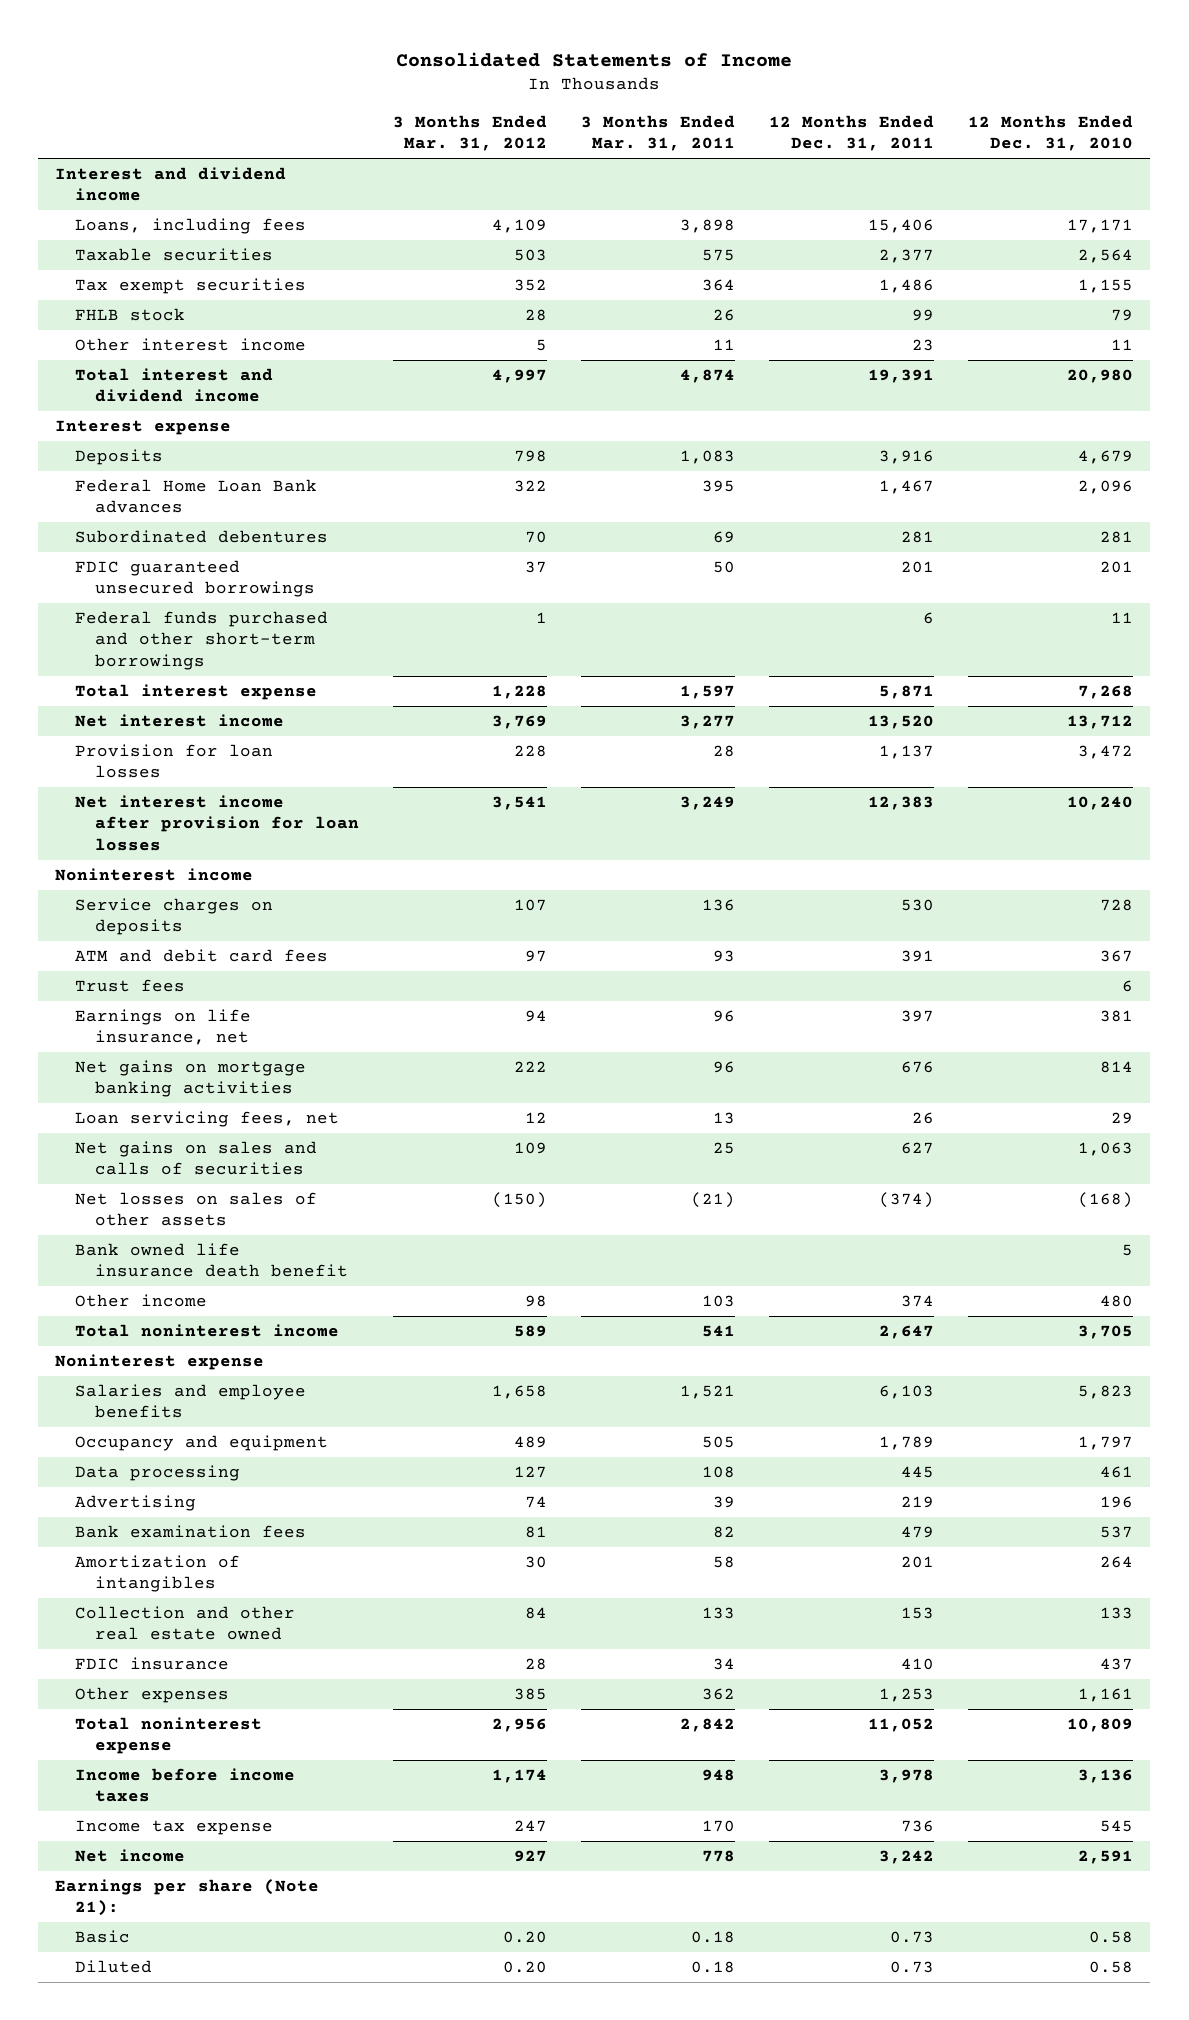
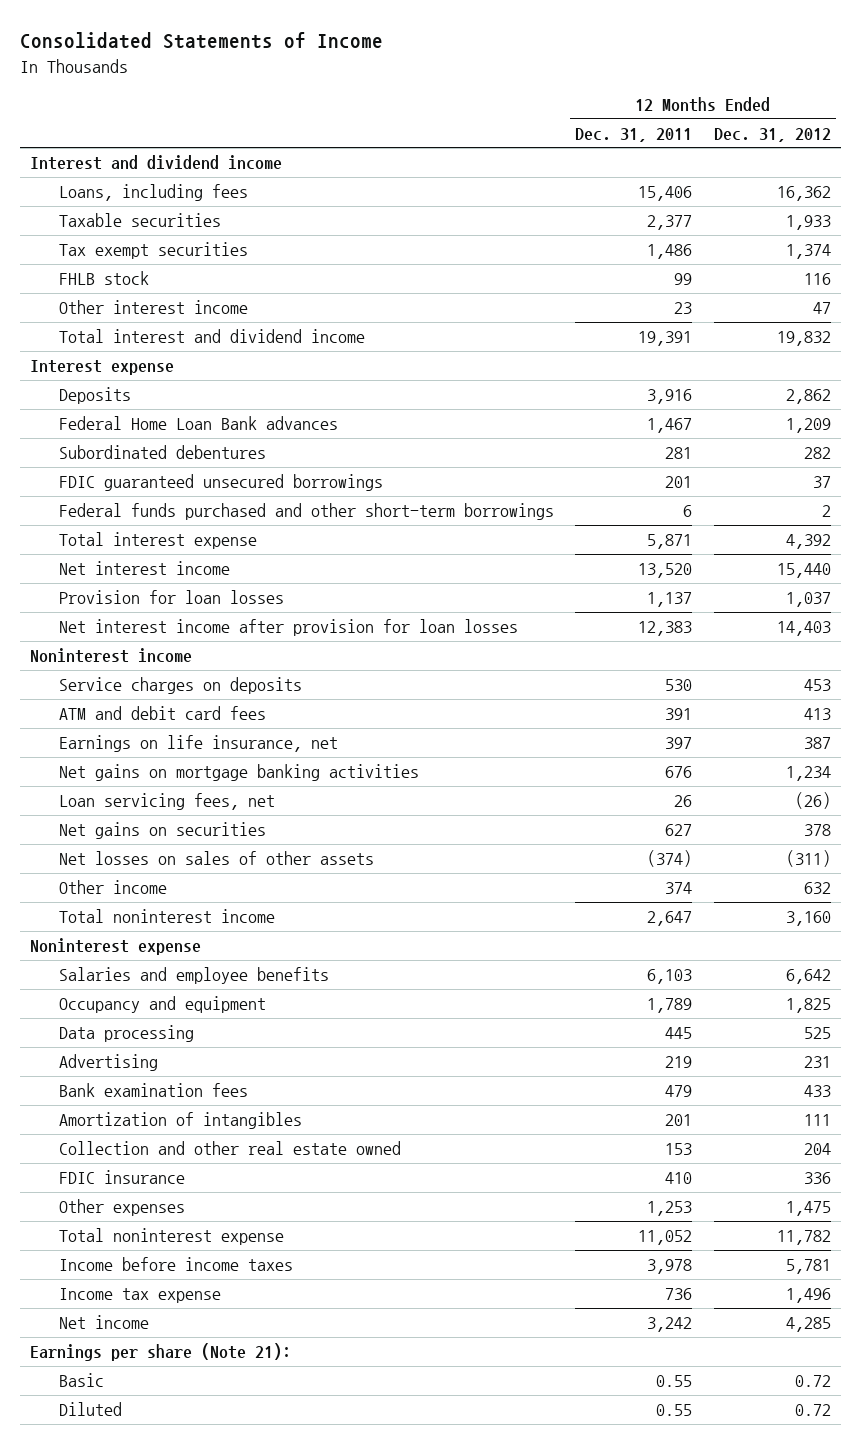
[393,115,548,152] 3 Months Ended Mar. 31, 2012 -> none
[581,115,736,152] 3 Months Ended Mar. 31, 2011 -> none
[968,115,1134,152] 12 Months Ended Dec. 31, 2010 -> none
none -> [713,127,831,142] Dec. 31, 2012
[75,979,186,993] Trust fees -> none
[75,1141,318,1176] Net gains on sales and calls of securities -> [58,822,266,840] Net gains on securities
[75,1243,349,1278] Bank owned life insurance death benefit -> none
[890,1931,935,1944] 0.73 -> [656,1375,693,1388] 0.55
[890,1961,935,1974] 0.73 -> [656,1404,693,1417] 0.55

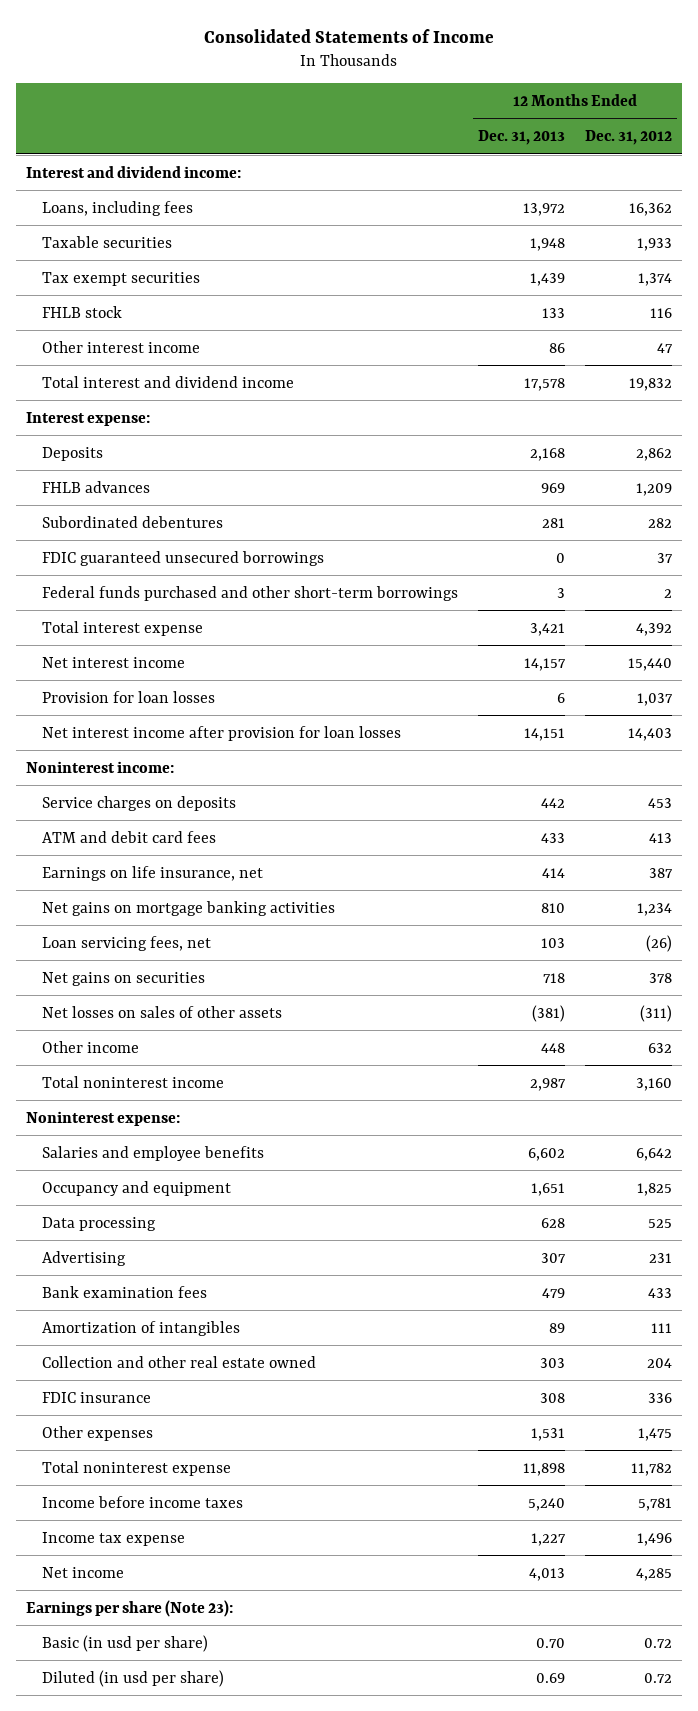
[575,127,693,142] Dec. 31, 2011 -> none
none -> [478,130,566,146] Dec. 31, 2013
[30,155,283,171] Interest and dividend income -> [25,165,241,178] Interest and dividend income:
[30,360,175,376] Interest expense -> [25,411,150,426] Interest expense:
[58,416,338,431] Federal Home Loan Bank advances -> [42,480,151,493] FHLB advances
[30,648,193,664] Noninterest income -> [25,760,174,773] Noninterest income:
[30,938,202,956] Noninterest expense -> [25,1110,180,1126] Noninterest expense:
[30,1343,292,1362] Earnings per share (Note 21): -> [25,1599,233,1617] Earnings per share (Note 23):
[58,1373,104,1388] Basic -> [42,1634,209,1652] Basic (in usd per share)
[58,1402,122,1417] Diluted -> [42,1669,225,1687] Diluted (in usd per share)

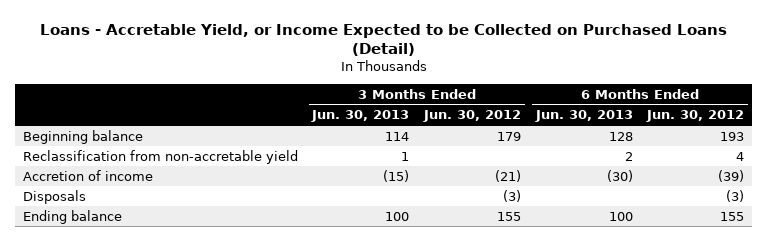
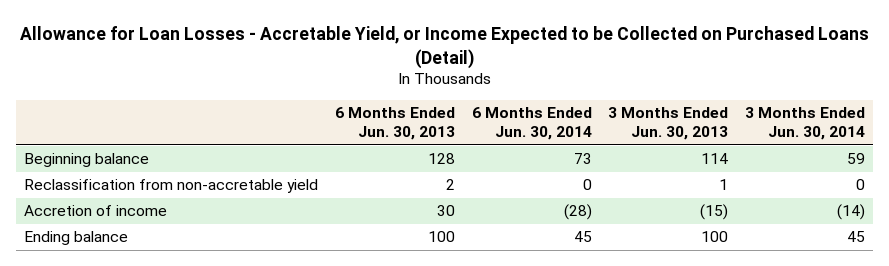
[39,23,727,57] Loans - Accretable Yield, or Income Expected to be Collected on Purchased Loans (Detail) -> [19,25,869,69] Allowance for Loan Losses - Accretable Yield, or Income Expected to be Collected on Purchased Loans (Detail)
[423,110,522,123] Jun. 30, 2012 -> none
[646,110,745,123] Jun. 30, 2012 -> none
none -> [471,107,592,141] 6 Months Ended Jun. 30, 2014
none -> [745,107,866,141] 3 Months Ended Jun. 30, 2014
[22,189,86,204] Disposals -> none
[606,169,633,182] (30) -> [437,205,456,217] 30

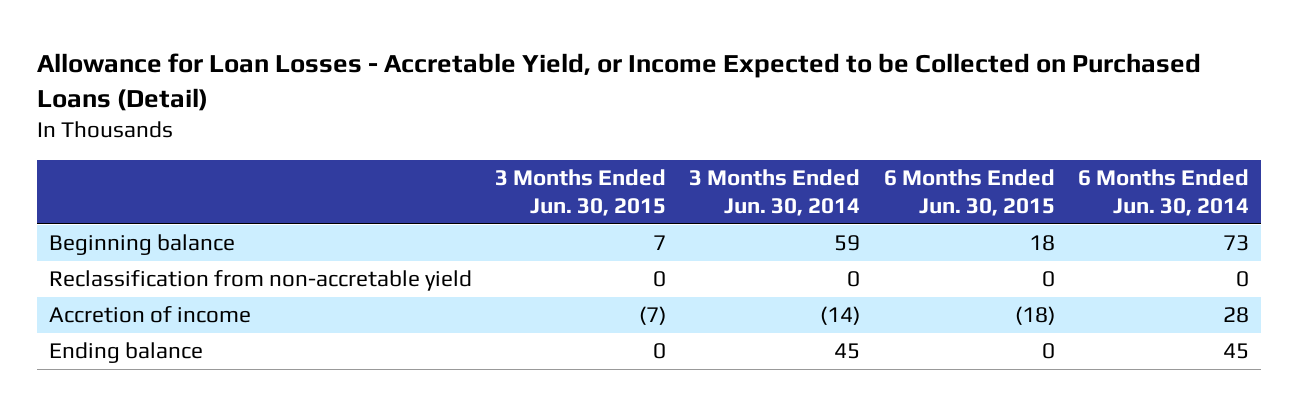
[335,107,456,141] 6 Months Ended Jun. 30, 2013 -> none
[608,107,729,141] 3 Months Ended Jun. 30, 2013 -> none
none -> [495,169,667,216] 3 Months Ended Jun. 30, 2015
none -> [883,169,1055,216] 6 Months Ended Jun. 30, 2015
[563,204,592,221] (28) -> [1222,307,1249,324] 28

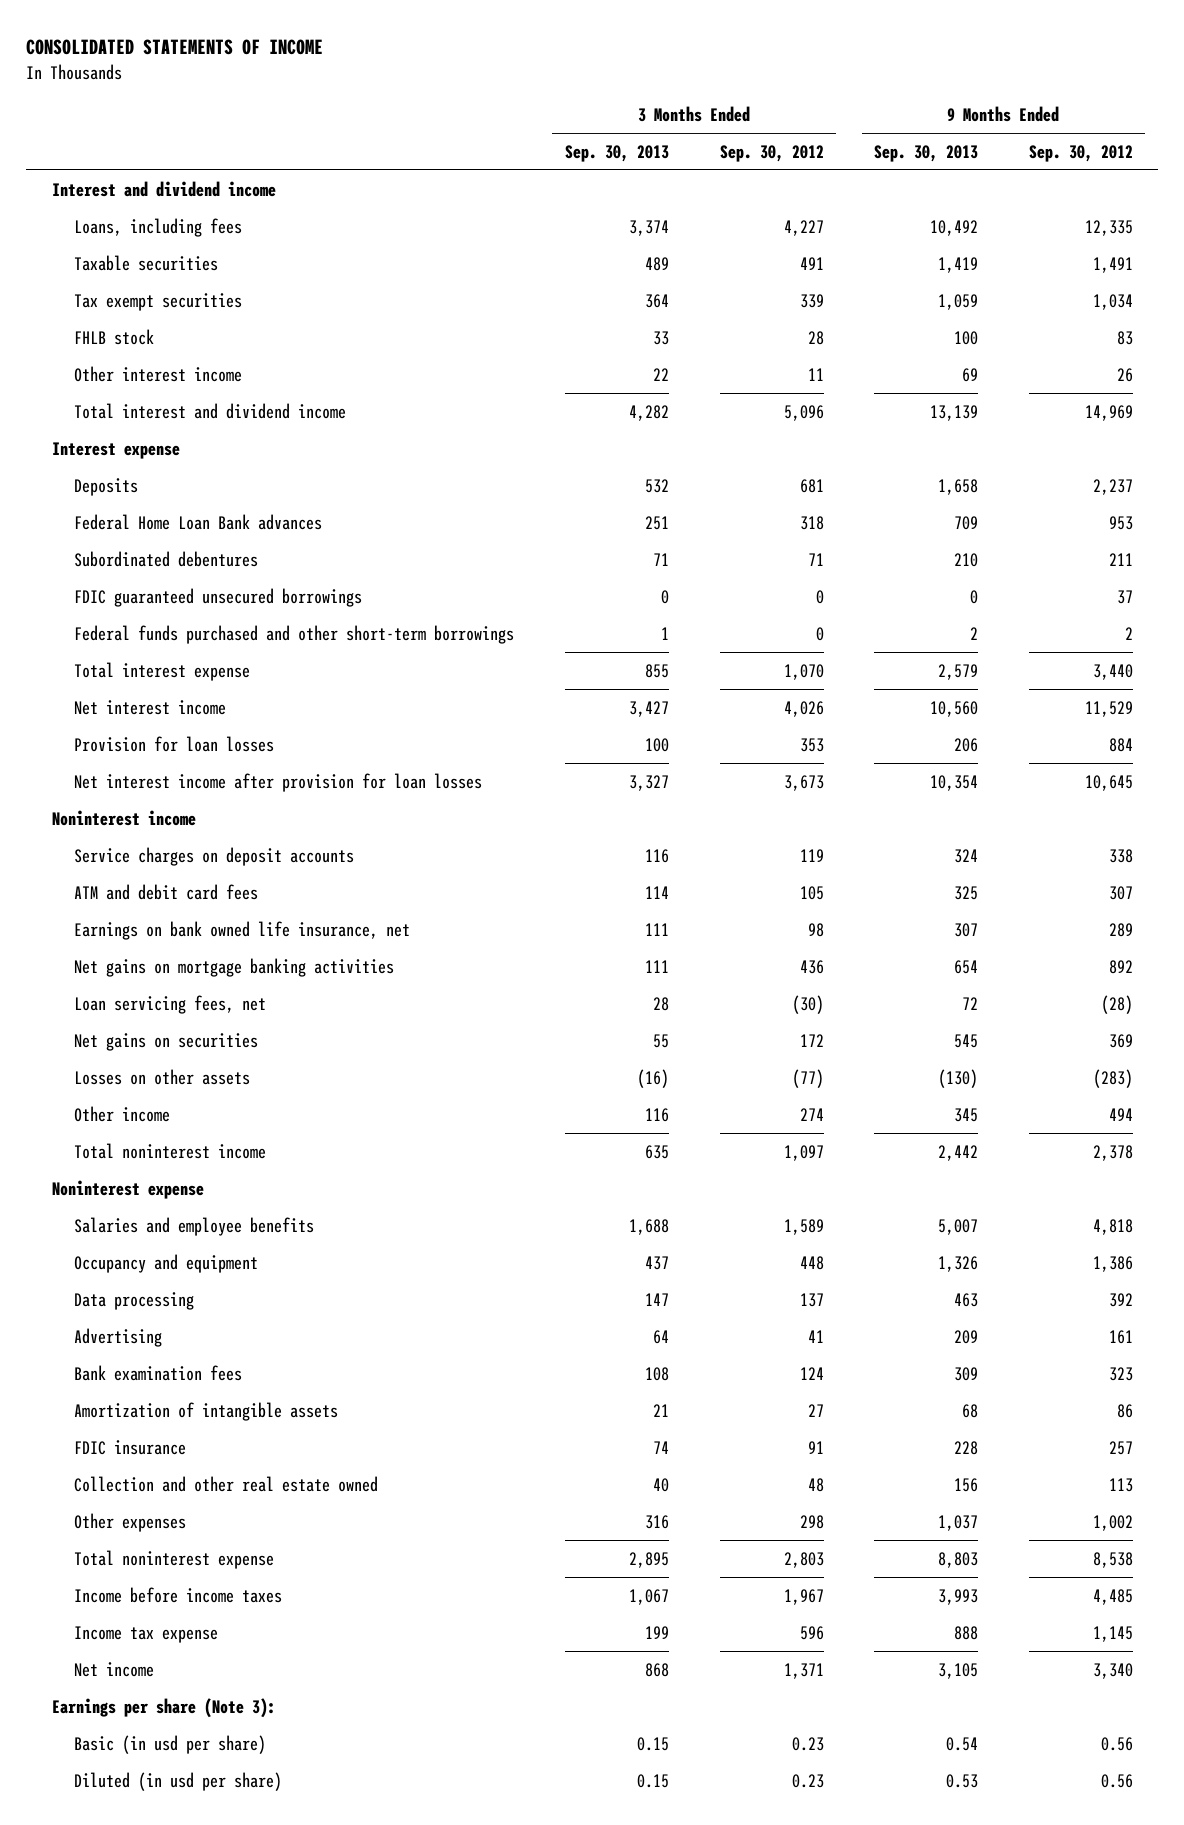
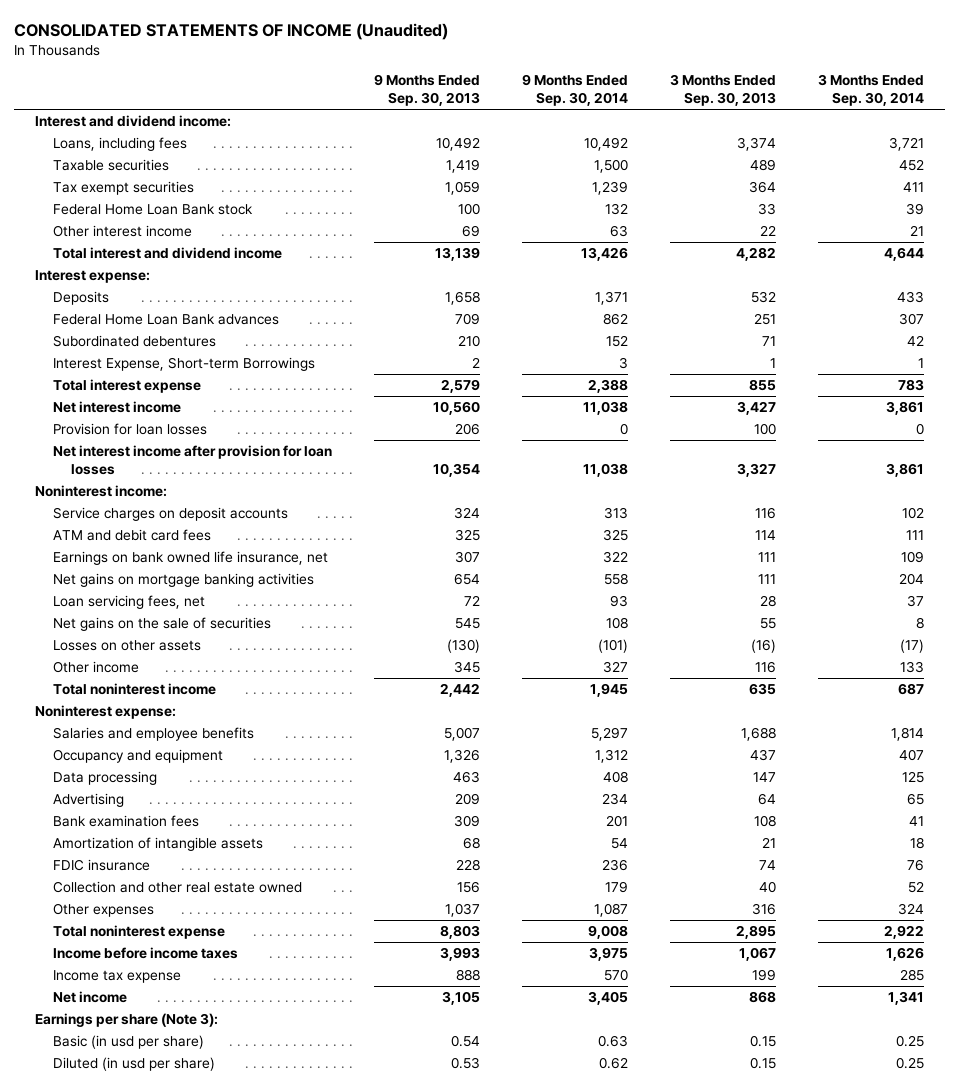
[26,39,324,56] CONSOLIDATED STATEMENTS OF INCOME -> [13,22,448,40] CONSOLIDATED STATEMENTS OF INCOME (Unaudited)
[719,144,824,162] Sep. 30, 2012 -> none
[1028,144,1133,162] Sep. 30, 2012 -> none
none -> [522,74,629,107] 9 Months Ended Sep. 30, 2014
none -> [818,74,925,107] 3 Months Ended Sep. 30, 2014
[51,180,276,197] Interest and dividend income -> [34,114,231,127] Interest and dividend income:
[74,328,155,345] FHLB stock -> [53,203,254,215] Federal Home Loan Bank stock
[51,441,180,459] Interest expense -> [34,269,150,283] Interest expense:
[74,587,363,607] FDIC guaranteed unsecured borrowings -> none
[74,624,515,644] Federal funds purchased and other short-term borrowings -> [53,356,316,371] Interest Expense, Short-term Borrowings
[51,809,196,826] Noninterest income -> [34,484,167,497] Noninterest income:
[74,1032,259,1051] Net gains on securities -> [53,616,272,631] Net gains on the sale of securities
[51,1179,204,1199] Noninterest expense -> [34,704,176,719] Noninterest expense:

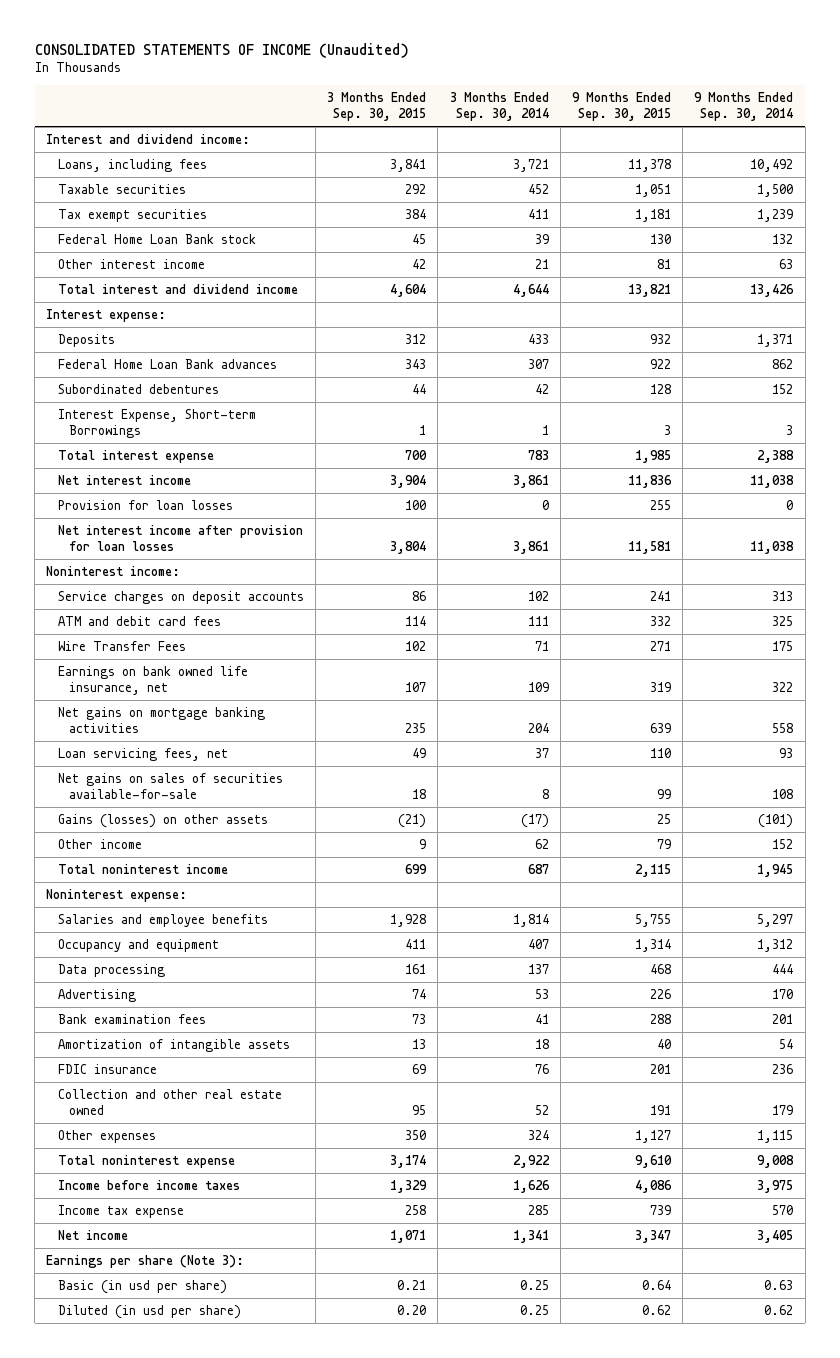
[374,74,481,107] 9 Months Ended Sep. 30, 2013 -> none
[670,74,777,107] 3 Months Ended Sep. 30, 2013 -> none
none -> [327,91,427,122] 3 Months Ended Sep. 30, 2015
none -> [572,91,672,122] 9 Months Ended Sep. 30, 2015
none -> [57,640,186,651] Wire Transfer Fees
[53,616,272,631] Net gains on the sale of securities -> [57,772,283,800] Net gains on sales of securities available-for-sale
[53,639,202,651] Losses on other assets -> [57,813,268,828] Gains (losses) on other assets
[603,660,629,673] 327 -> [772,838,794,849] 152
[900,660,925,673] 133 -> [534,838,549,849] 62
[603,770,629,783] 408 -> [772,963,794,974] 444
[902,770,925,783] 125 -> [527,963,549,974] 137
[602,792,629,805] 234 -> [772,988,794,999] 170
[907,792,925,805] 65 -> [534,988,549,999] 53
[594,902,629,917] 1,087 -> [757,1129,794,1143] 1,115

